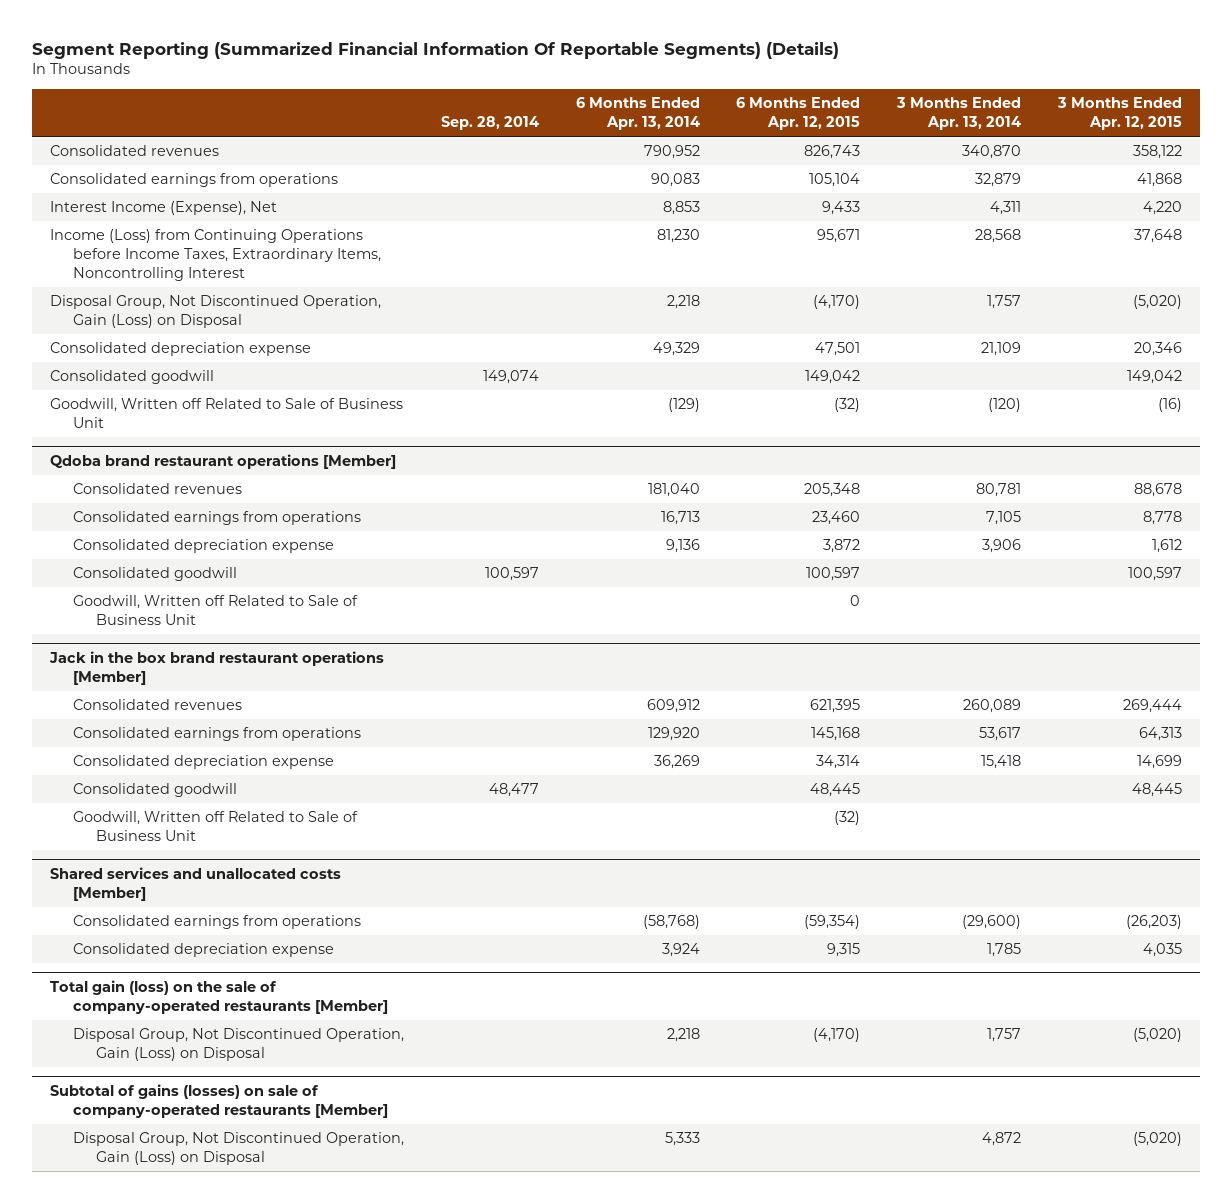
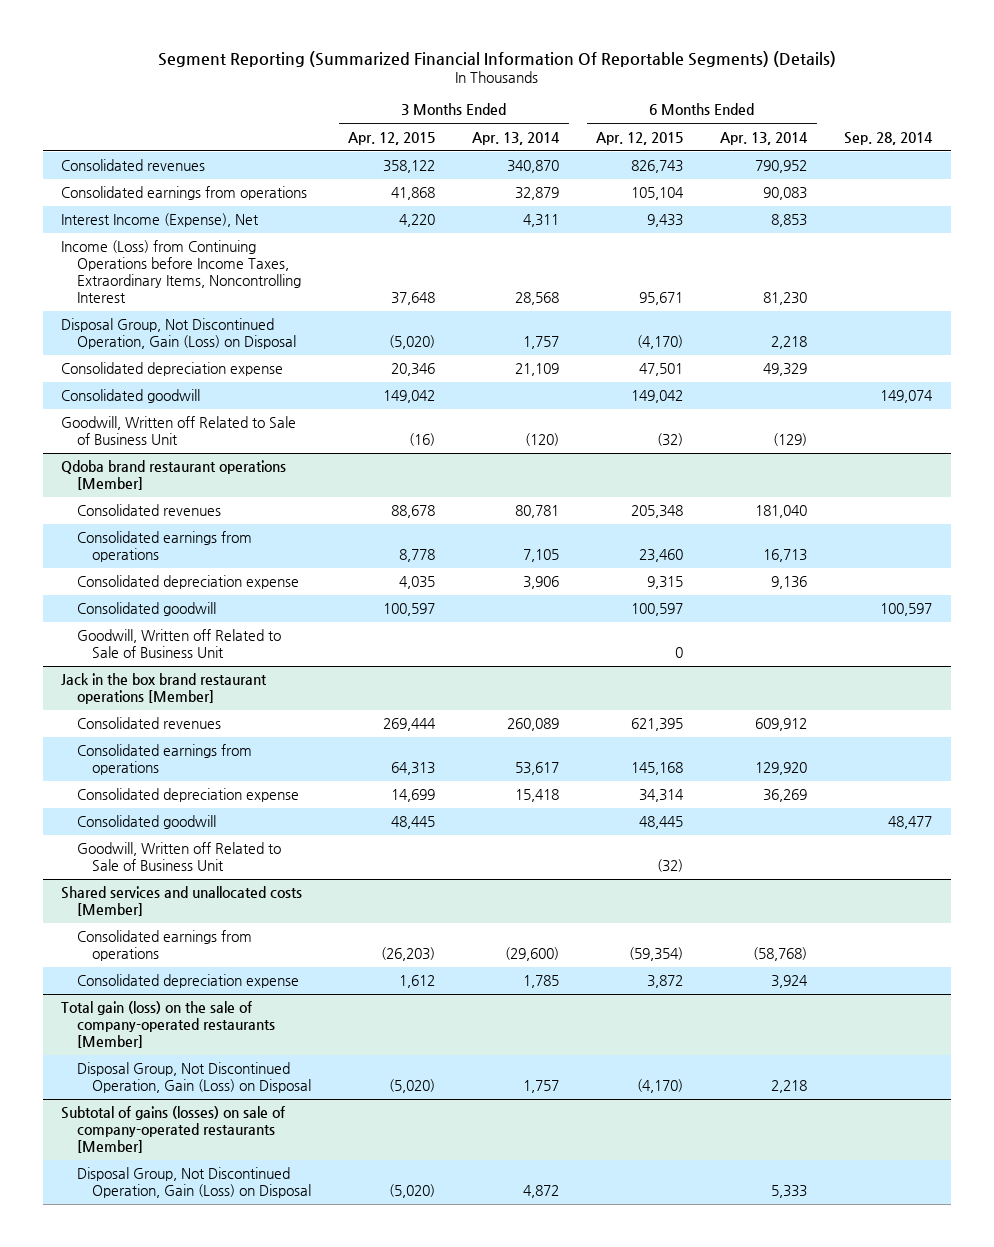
[823,539,861,554] 3,872 -> [647,576,684,590] 9,315
[1151,539,1182,554] 1,612 -> [399,576,436,590] 4,035
[827,943,861,958] 9,315 -> [647,975,684,989] 3,872
[1142,943,1182,958] 4,035 -> [399,975,436,989] 1,612

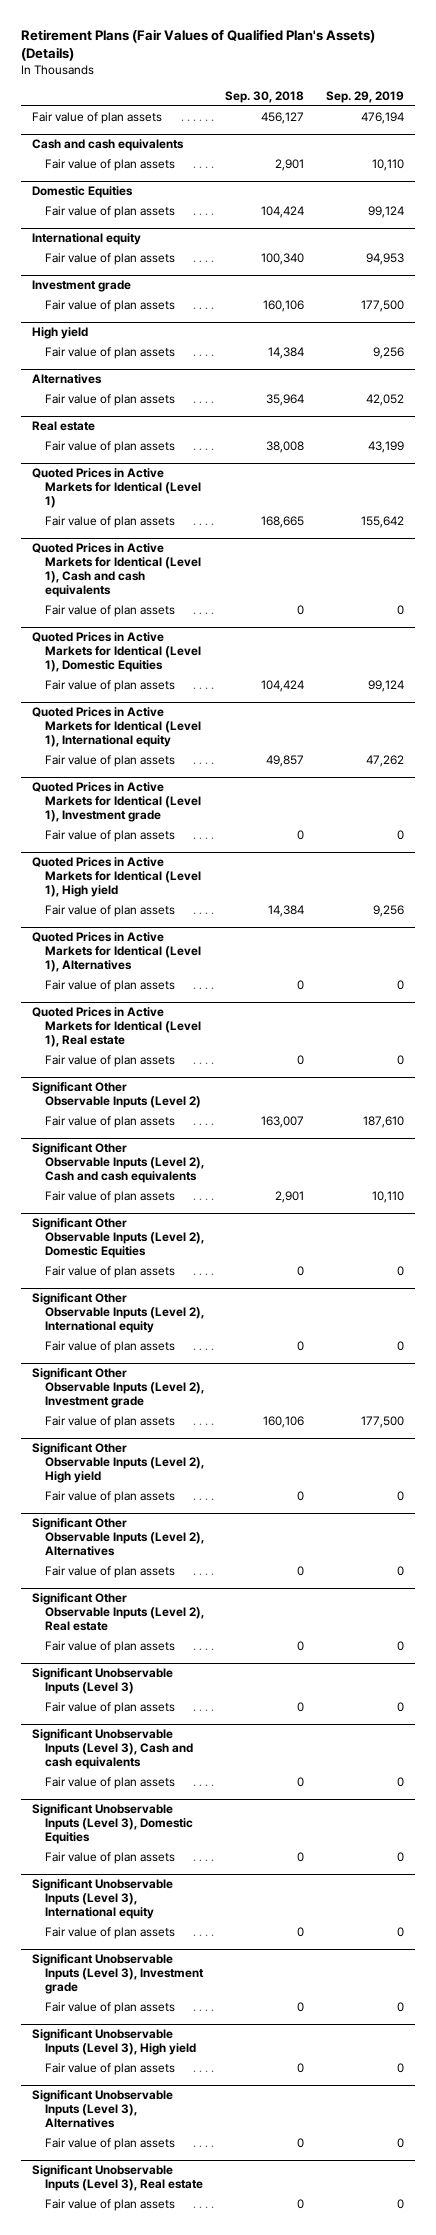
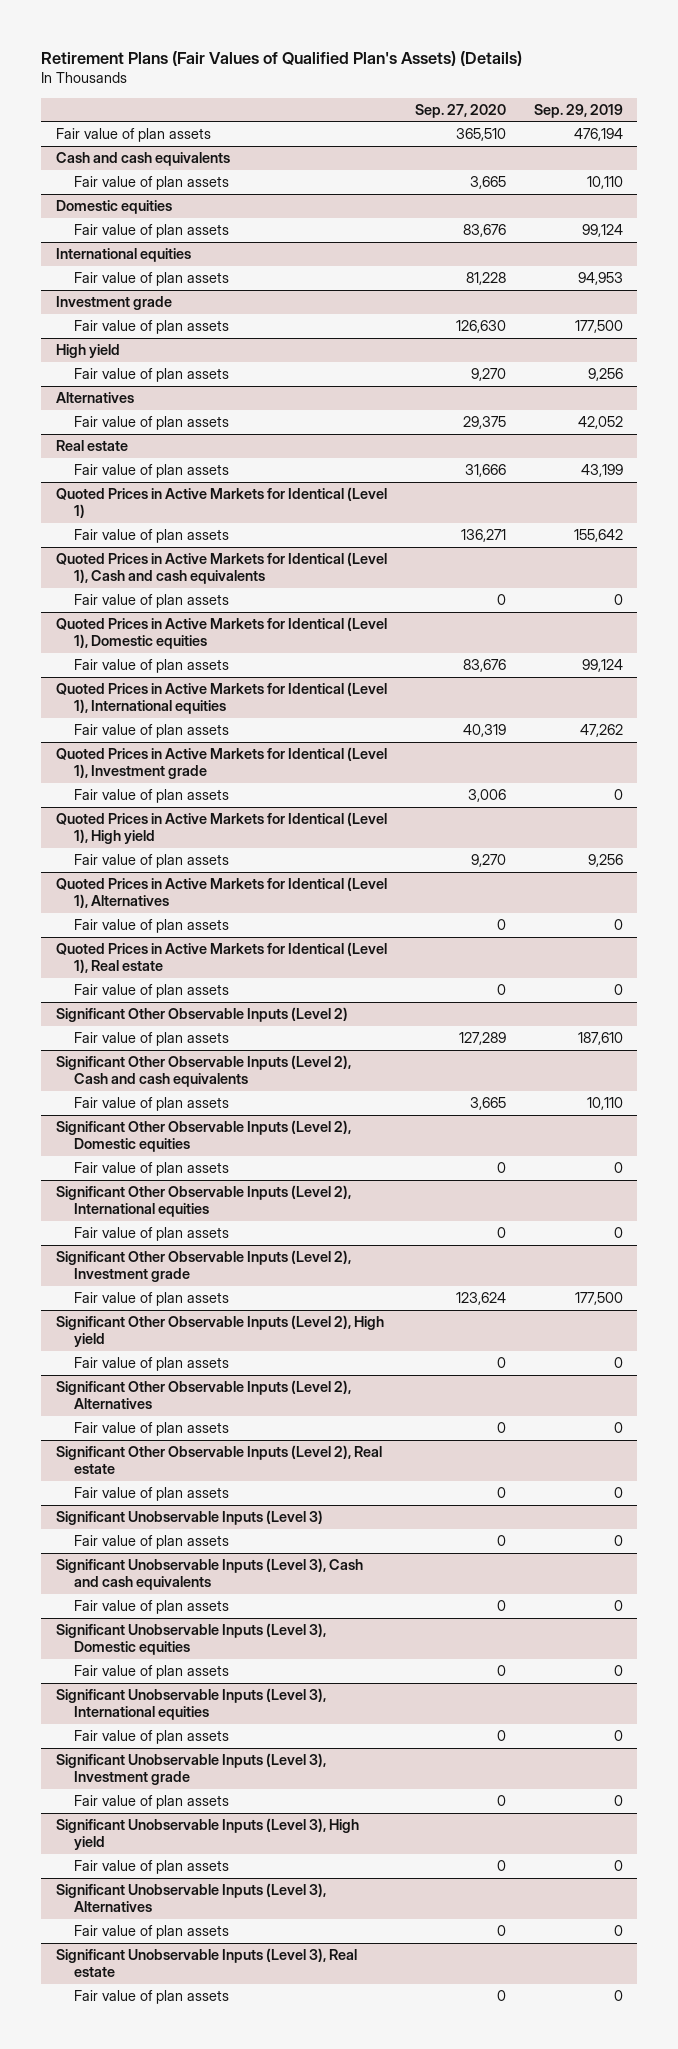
[225,91,305,104] Sep. 30, 2018 -> none
none -> [414,103,506,118] Sep. 27, 2020
[32,186,134,199] Domestic Equities -> [55,200,172,215] Domestic equities
[32,233,142,246] International equity -> [55,248,191,263] International equities
[32,632,201,673] Quoted Prices in Active Markets for Identical (Level 1), Domestic Equities -> [55,617,387,650] Quoted Prices in Active Markets for Identical (Level 1), Domestic equities
[32,707,201,748] Quoted Prices in Active Markets for Identical (Level 1), International equity -> [55,682,387,715] Quoted Prices in Active Markets for Identical (Level 1), International equities
[32,1218,204,1259] Significant Other Observable Inputs (Level 2), Domestic Equities -> [55,1120,351,1153] Significant Other Observable Inputs (Level 2), Domestic equities
[32,1293,204,1334] Significant Other Observable Inputs (Level 2), International equity -> [55,1185,351,1218] Significant Other Observable Inputs (Level 2), International equities
[32,1804,193,1845] Significant Unobservable Inputs (Level 3), Domestic Equities -> [55,1623,326,1656] Significant Unobservable Inputs (Level 3), Domestic equities
[32,1879,174,1920] Significant Unobservable Inputs (Level 3), International equity -> [55,1688,326,1721] Significant Unobservable Inputs (Level 3), International equities

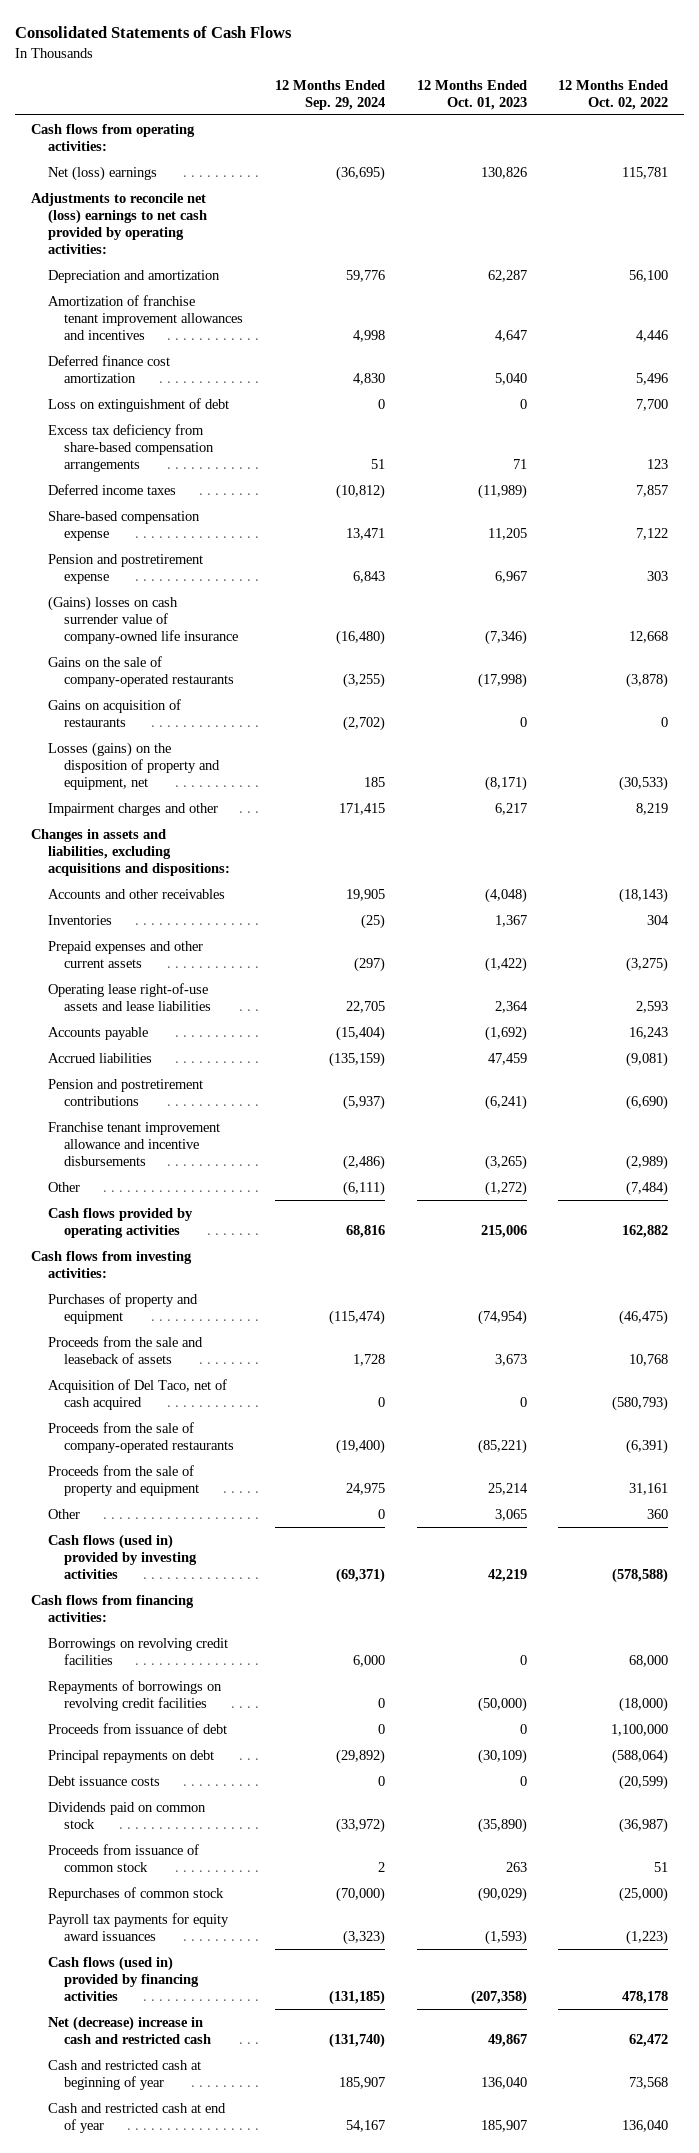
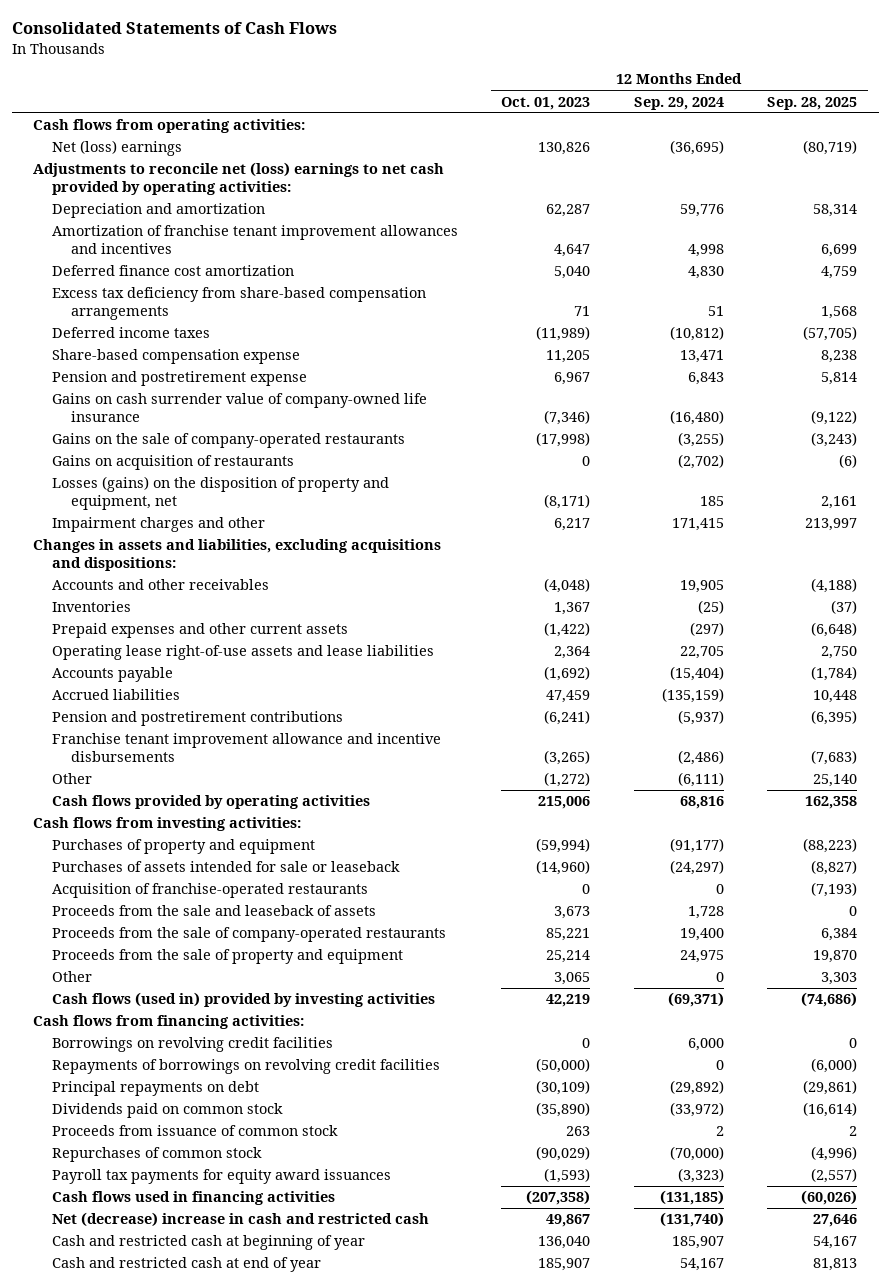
[558,79,669,110] 12 Months Ended Oct. 02, 2022 -> none
none -> [767,96,858,110] Sep. 28, 2025
[47,397,229,412] Loss on extinguishment of debt -> none
[47,595,239,644] (Gains) losses on cash surrender value of company-owned life insurance -> [52,393,428,423] Gains on cash surrender value of company-owned life insurance
[328,1309,385,1325] (115,474) -> [669,838,724,854] (91,177)
[477,1309,527,1325] (74,954) -> [536,838,591,854] (59,994)
none -> [52,861,401,873] Purchases of assets intended for sale or leaseback
none -> [52,883,369,899] Acquisition of franchise-operated restaurants
[47,1378,227,1410] Acquisition of Del Taco, net of cash acquired -> none
[335,1438,385,1454] (19,400) -> [679,928,724,942] 19,400
[477,1438,527,1454] (85,221) -> [546,928,591,942] 85,221
[47,1722,227,1734] Proceeds from issuance of debt -> none
[47,1775,160,1786] Debt issuance costs -> none
[47,1955,200,2001] Cash flows (used in) provided by financing activities -> [52,1191,336,1206] Cash flows used in financing activities

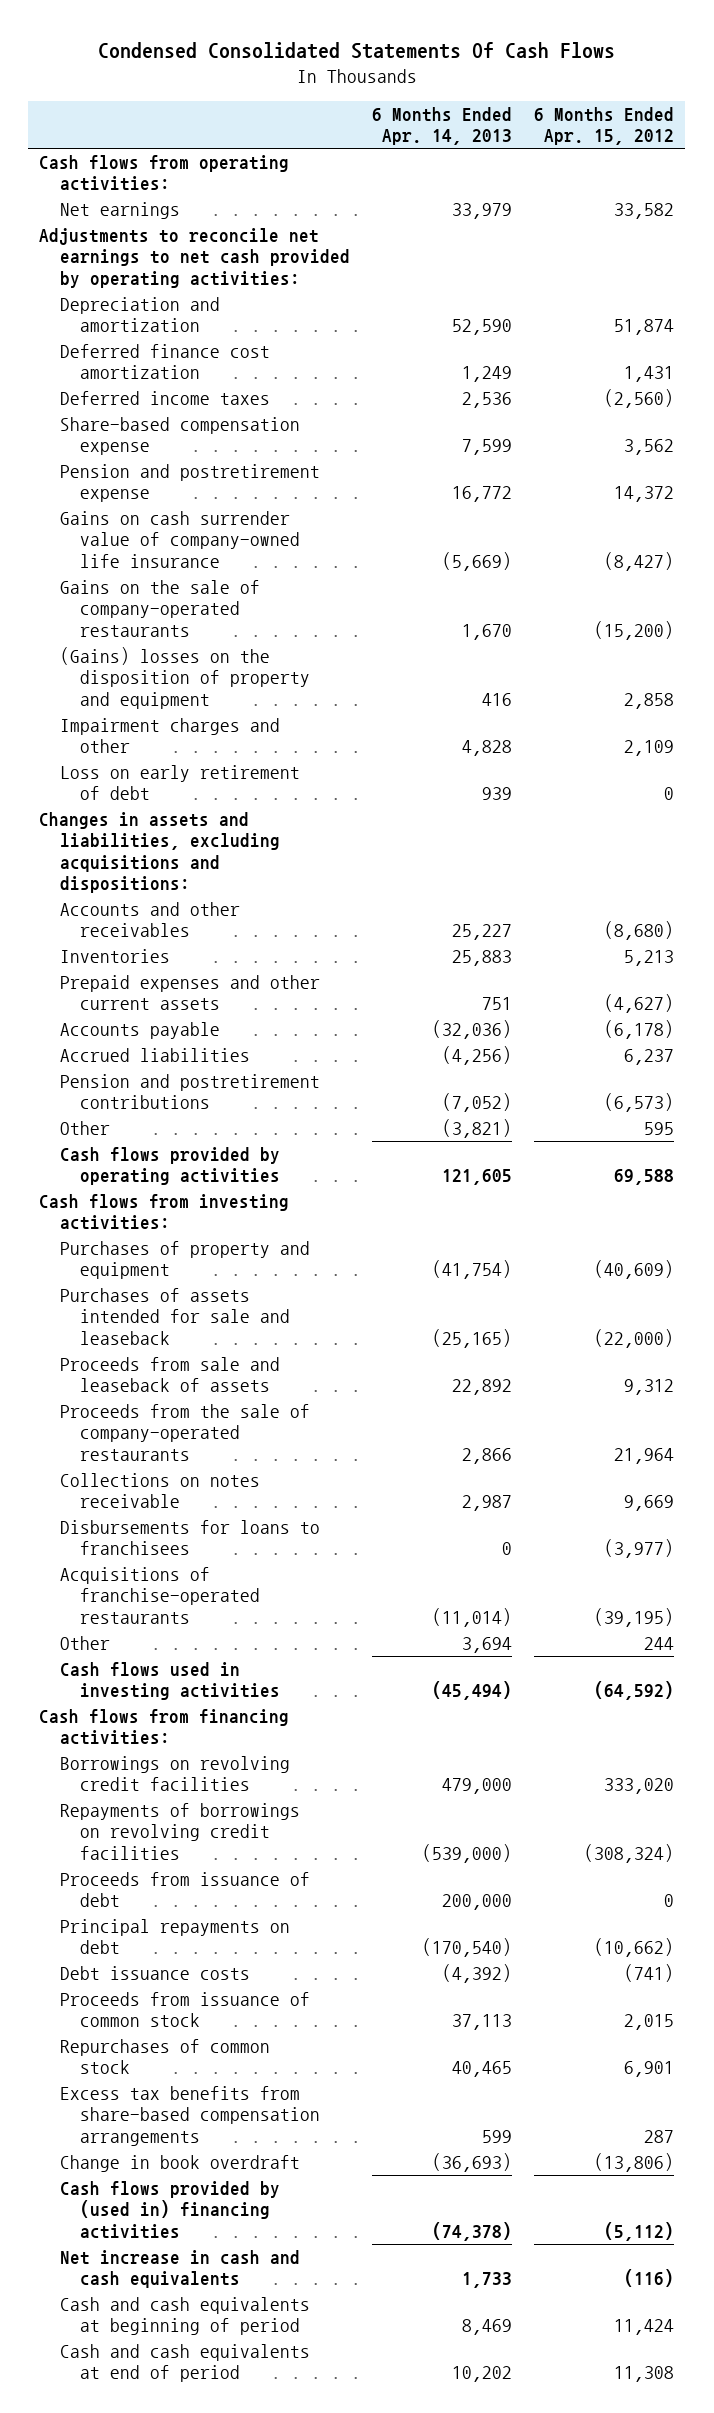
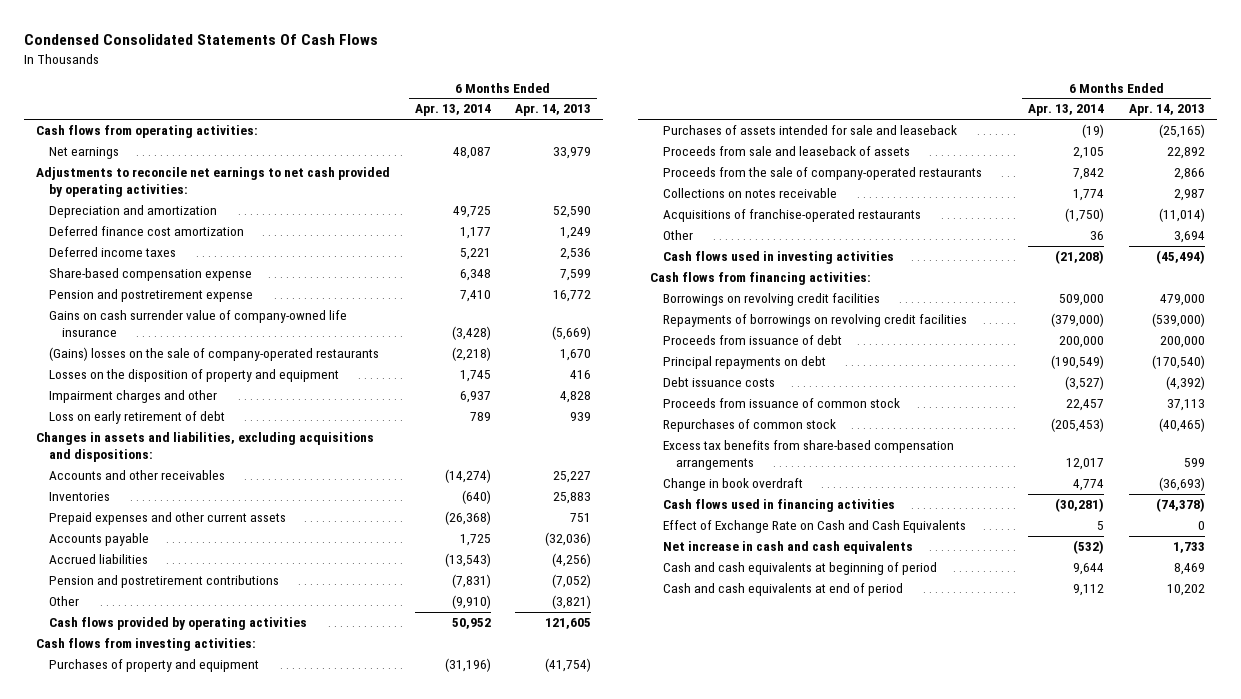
[534,106,675,146] 6 Months Ended Apr. 15, 2012 -> none
none -> [414,104,491,117] Apr. 13, 2014
[59,579,260,637] Gains on the sale of company-operated restaurants -> [49,347,380,362] (Gains) losses on the sale of company-operated restaurants
[59,646,311,709] (Gains) losses on the disposition of property and equipment -> [49,369,340,383] Losses on the disposition of property and equipment
[59,1519,320,1556] Disbursements for loans to franchisees -> none
[452,2061,513,2078] 40,465 -> [1158,418,1205,433] (40,465)
[59,2180,280,2239] Cash flows provided by (used in) financing activities -> [662,499,895,513] Cash flows used in financing activities
none -> [662,520,966,534] Effect of Exchange Rate on Cash and Cash Equivalents

